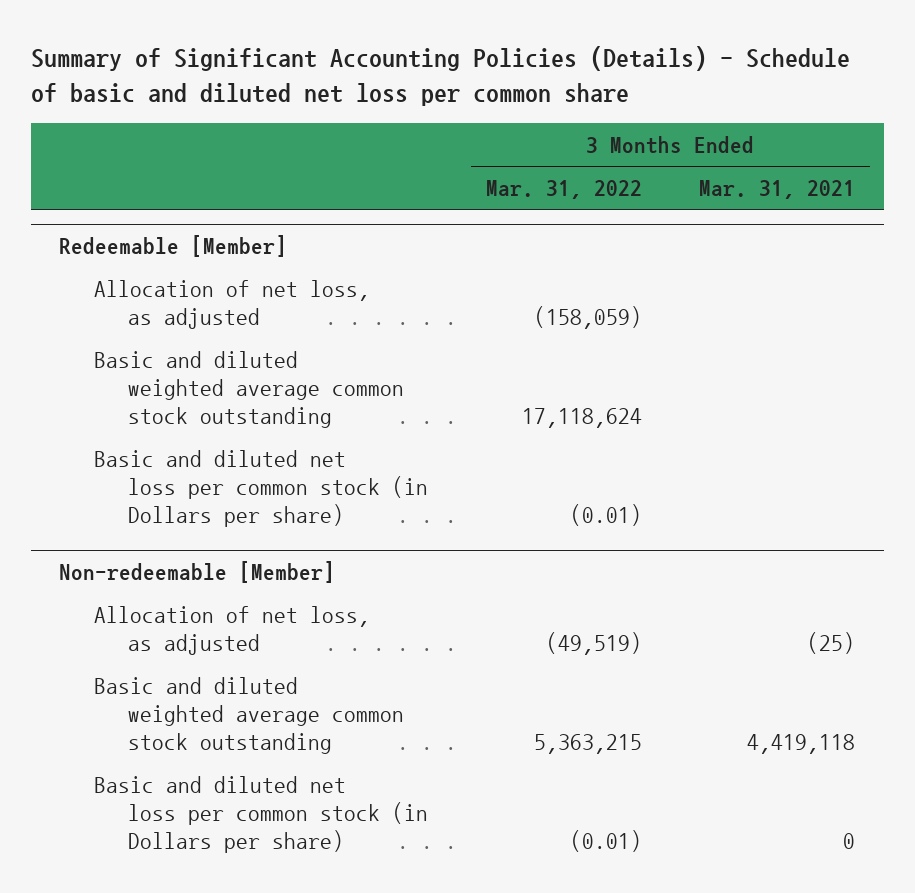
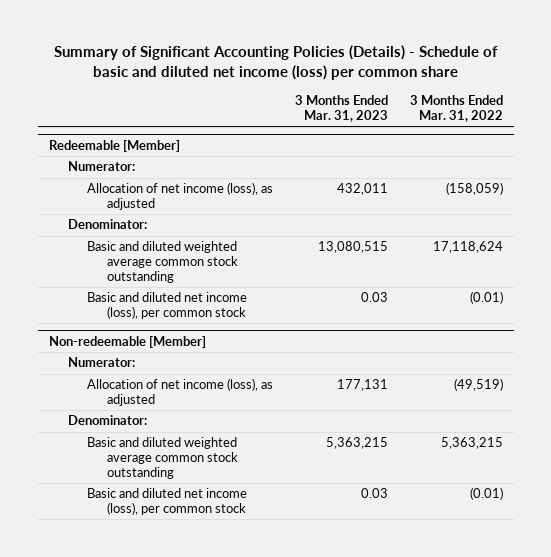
[30,45,850,106] Summary of Significant Accounting Policies (Details) - Schedule of basic and diluted net loss per common share -> [53,45,498,81] Summary of Significant Accounting Policies (Details) - Schedule of basic and diluted net income (loss) per common share
[699,179,856,199] Mar. 31, 2021 -> none
none -> [294,95,388,123] 3 Months Ended Mar. 31, 2023
none -> [67,161,135,172] Numerator:
[93,279,370,329] Allocation of net loss, as adjusted -> [87,182,274,211] Allocation of net income (loss), as adjusted
none -> [67,219,147,230] Denominator:
[93,449,428,527] Basic and diluted net loss per common stock (in Dollars per share) -> [87,292,248,320] Basic and diluted net income (loss), per common stock
none -> [67,357,135,368] Numerator:
[93,605,370,655] Allocation of net loss, as adjusted -> [87,378,274,407] Allocation of net income (loss), as adjusted
none -> [67,415,147,426] Denominator:
[93,775,428,853] Basic and diluted net loss per common stock (in Dollars per share) -> [87,488,248,516] Basic and diluted net income (loss), per common stock

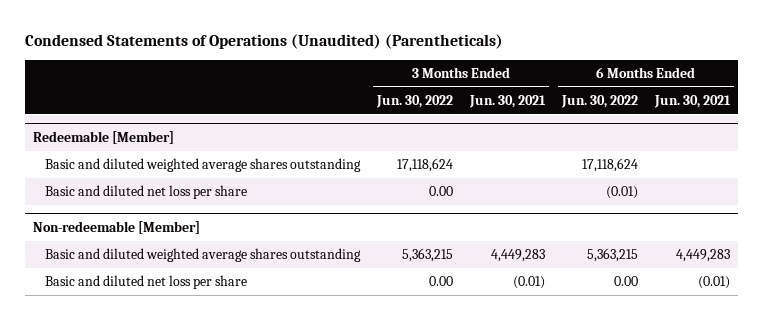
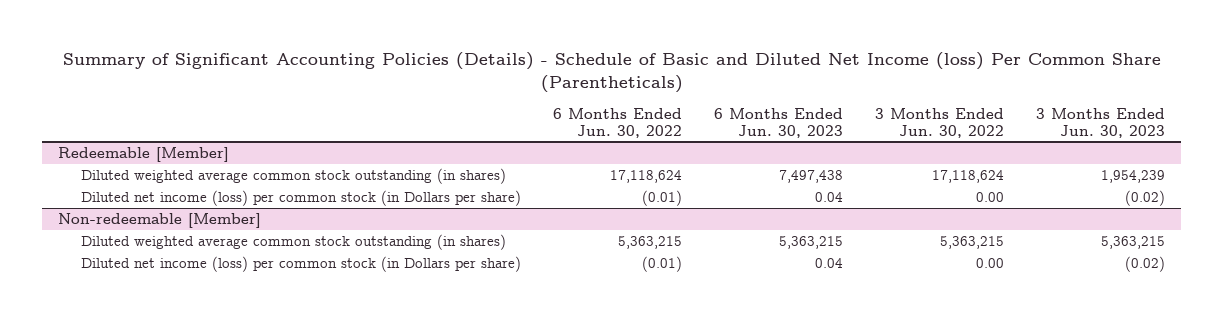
[24,34,503,50] Condensed Statements of Operations (Unaudited) (Parentheticals) -> [62,51,1161,93] Summary of Significant Accounting Policies (Details) - Schedule of Basic and Diluted Net Income (loss) Per Common Share (Parentheticals)
[469,95,547,109] Jun. 30, 2021 -> none
[653,95,731,109] Jun. 30, 2021 -> none
none -> [714,107,844,138] 6 Months Ended Jun. 30, 2023
none -> [1036,107,1166,138] 3 Months Ended Jun. 30, 2023
[45,158,362,173] Basic and diluted weighted average shares outstanding -> [80,168,506,185] Diluted weighted average common stock outstanding (in shares)
[45,185,248,200] Basic and diluted net loss per share -> [80,190,521,207] Diluted net income (loss) per common stock (in Dollars per share)
[45,248,362,263] Basic and diluted weighted average shares outstanding -> [80,234,506,251] Diluted weighted average common stock outstanding (in shares)
[45,275,248,290] Basic and diluted net loss per share -> [80,256,521,273] Diluted net income (loss) per common stock (in Dollars per share)
[614,276,639,287] 0.00 -> [642,256,683,273] (0.01)

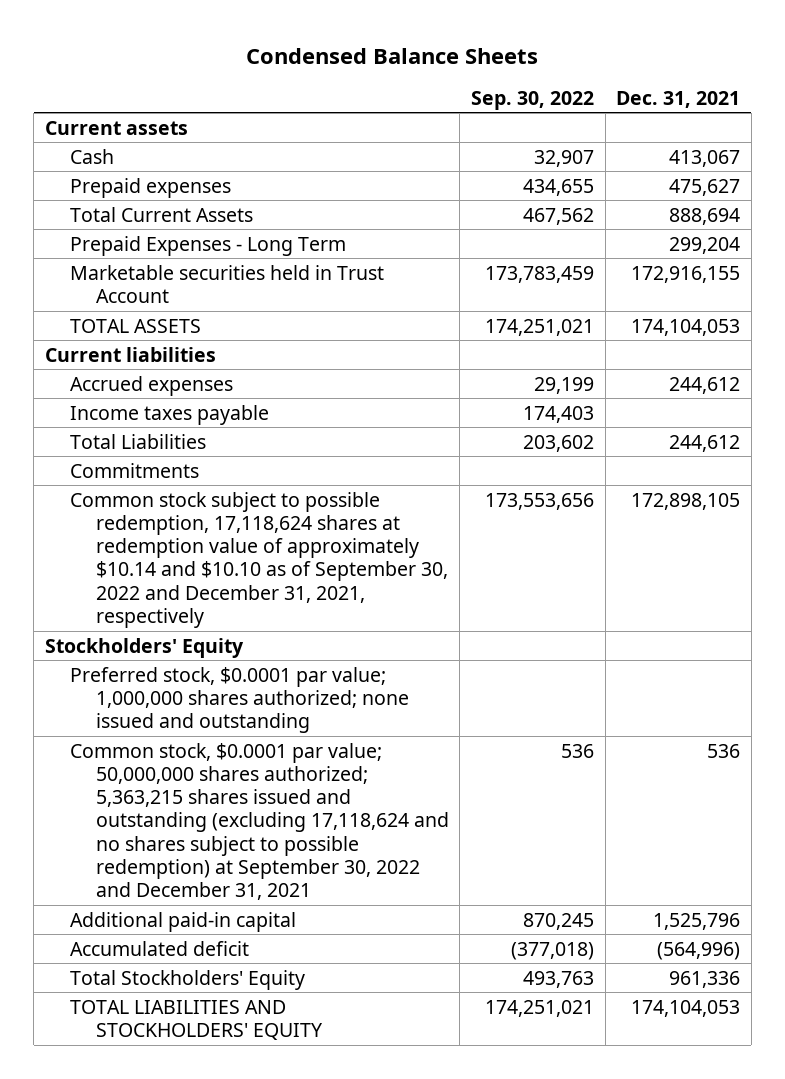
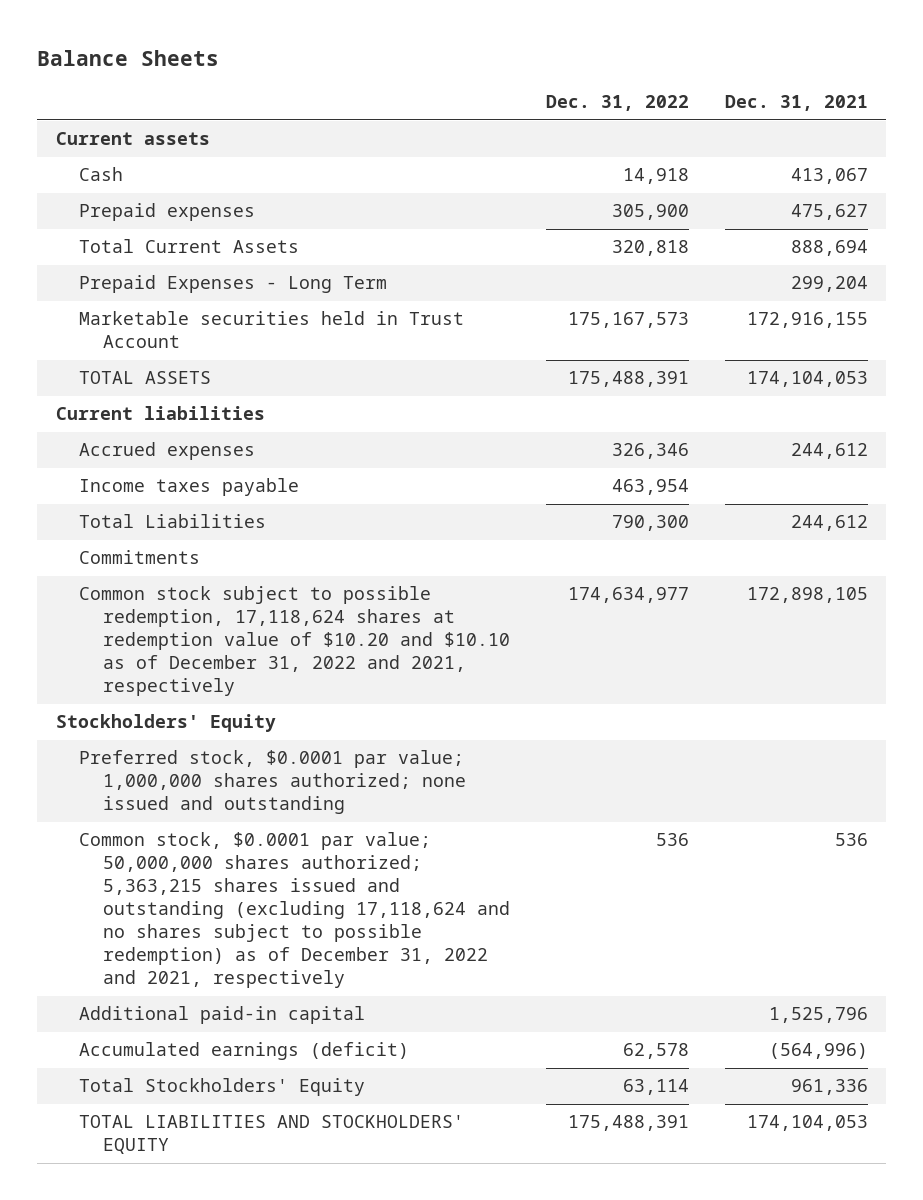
[246,47,539,64] Condensed Balance Sheets -> [37,49,220,66] Balance Sheets
[470,90,594,110] Sep. 30, 2022 -> none
none -> [545,95,689,112] Dec. 31, 2022
[70,491,448,628] Common stock subject to possible redemption, 17,118,624 shares at redemption value of approximately $10.14 and $10.10 as of September 30, 2022 and December 31, 2021, respectively -> [79,586,510,697] Common stock subject to possible redemption, 17,118,624 shares at redemption value of $10.20 and $10.10 as of December 31, 2022 and 2021, respectively
[70,742,449,901] Common stock, $0.0001 par value; 50,000,000 shares authorized; 5,363,215 shares issued and outstanding (excluding 17,118,624 and no shares subject to possible redemption) at September 30, 2022 and December 31, 2021 -> [79,832,510,989] Common stock, $0.0001 par value; 50,000,000 shares authorized; 5,363,215 shares issued and outstanding (excluding 17,118,624 and no shares subject to possible redemption) as of December 31, 2022 and 2021, respectively
[70,940,250,956] Accumulated deficit -> [79,1042,410,1061] Accumulated earnings (deficit)

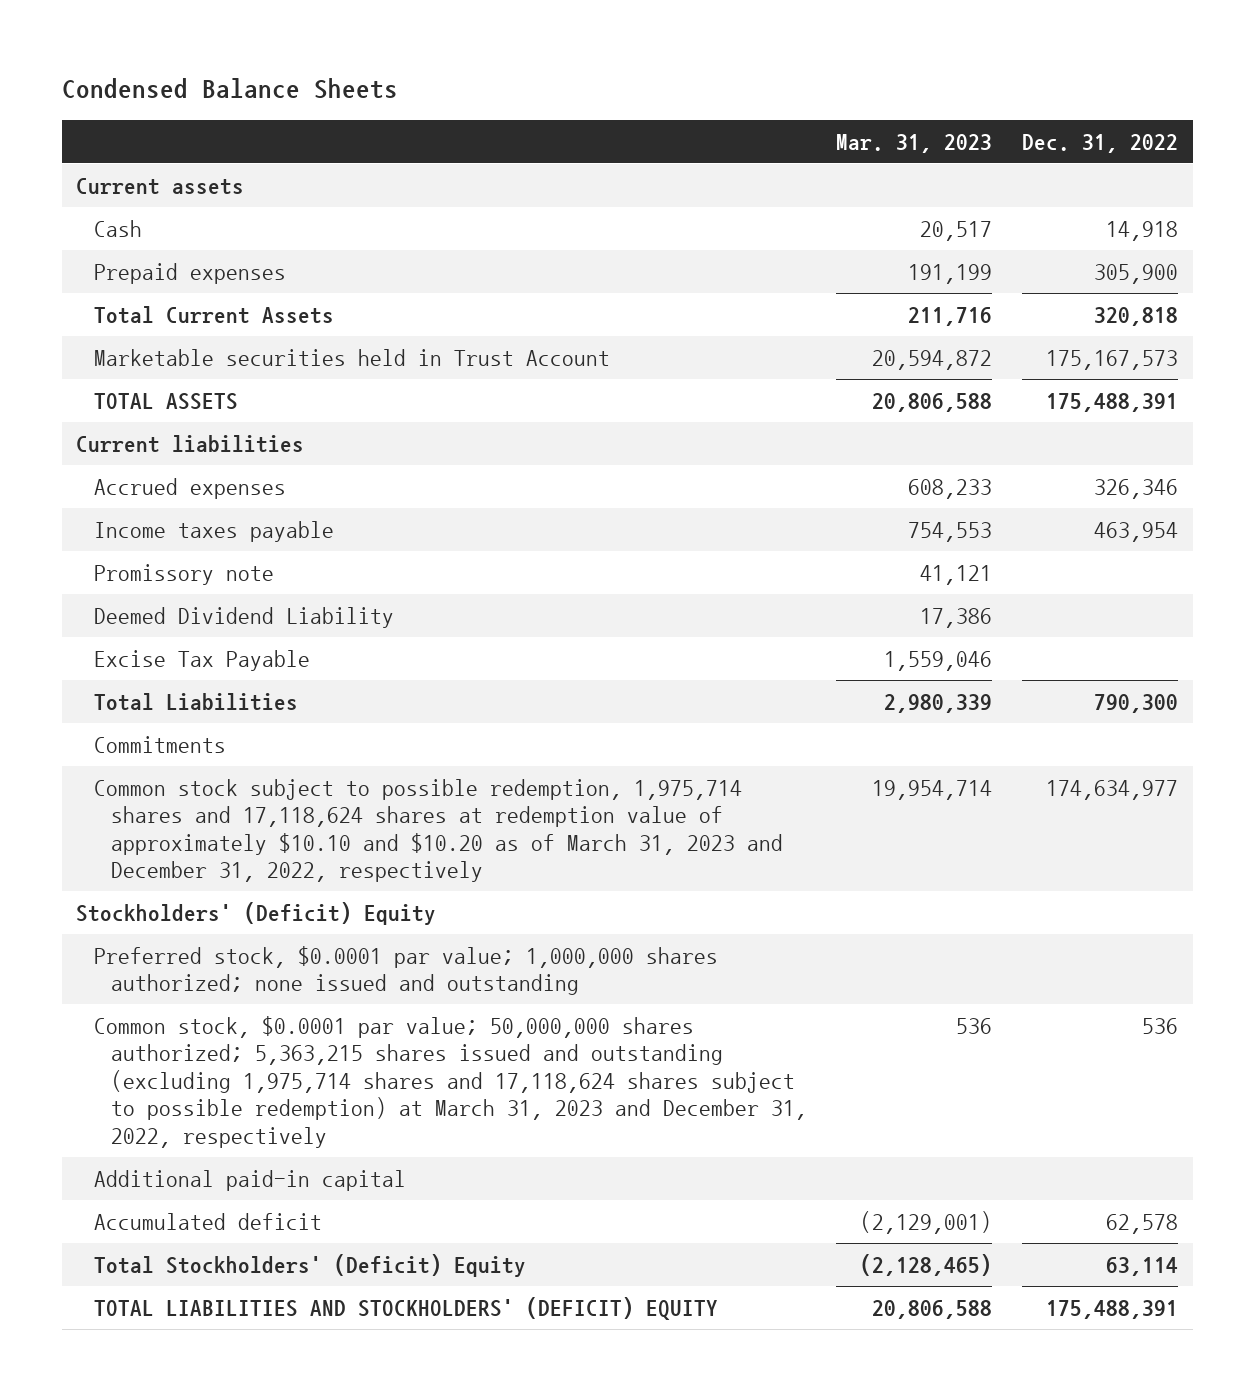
[37,49,220,66] Balance Sheets -> [61,78,398,100] Condensed Balance Sheets
[724,95,868,112] Dec. 31, 2021 -> none
none -> [836,133,993,153] Mar. 31, 2023
[79,275,388,294] Prepaid Expenses - Long Term -> none
none -> [93,563,274,585] Promissory note
none -> [93,606,394,628] Deemed Dividend Liability
none -> [93,649,310,671] Excise Tax Payable
[79,586,510,697] Common stock subject to possible redemption, 17,118,624 shares at redemption value of $10.20 and $10.10 as of December 31, 2022 and 2021, respectively -> [93,778,783,883] Common stock subject to possible redemption, 1,975,714 shares and 17,118,624 shares at redemption value of approximately $10.10 and $10.20 as of March 31, 2023 and December 31, 2022, respectively
[55,714,276,733] Stockholders' Equity -> [76,901,437,925] Stockholders' (Deficit) Equity
[79,832,510,989] Common stock, $0.0001 par value; 50,000,000 shares authorized; 5,363,215 shares issued and outstanding (excluding 17,118,624 and no shares subject to possible redemption) as of December 31, 2022 and 2021, respectively -> [93,1015,807,1149] Common stock, $0.0001 par value; 50,000,000 shares authorized; 5,363,215 shares issued and outstanding (excluding 1,975,714 shares and 17,118,624 shares subject to possible redemption) at March 31, 2023 and December 31, 2022, respectively
[79,1042,410,1061] Accumulated earnings (deficit) -> [93,1212,322,1230] Accumulated deficit
[79,1078,366,1097] Total Stockholders' Equity -> [93,1253,526,1277] Total Stockholders' (Deficit) Equity
[79,1115,465,1155] TOTAL LIABILITIES AND STOCKHOLDERS' EQUITY -> [93,1296,718,1320] TOTAL LIABILITIES AND STOCKHOLDERS' (DEFICIT) EQUITY

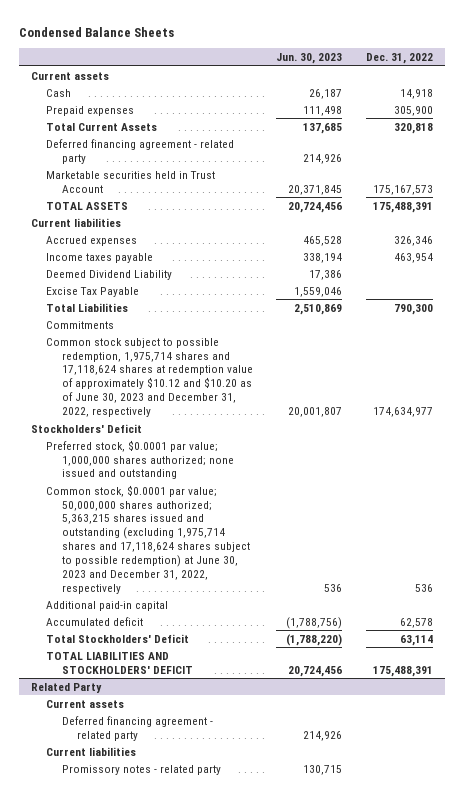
[836,133,993,153] Mar. 31, 2023 -> none
none -> [276,53,343,65] Jun. 30, 2023
none -> [46,138,235,164] Deferred financing agreement - related party
[93,563,274,585] Promissory note -> none
[93,778,783,883] Common stock subject to possible redemption, 1,975,714 shares and 17,118,624 shares at redemption value of approximately $10.10 and $10.20 as of March 31, 2023 and December 31, 2022, respectively -> [46,337,253,418] Common stock subject to possible redemption, 1,975,714 shares and 17,118,624 shares at redemption value of approximately $10.12 and $10.20 as of June 30, 2023 and December 31, 2022, respectively
[76,901,437,925] Stockholders' (Deficit) Equity -> [30,423,142,433] Stockholders' Deficit
[93,1015,807,1149] Common stock, $0.0001 par value; 50,000,000 shares authorized; 5,363,215 shares issued and outstanding (excluding 1,975,714 shares and 17,118,624 shares subject to possible redemption) at March 31, 2023 and December 31, 2022, respectively -> [46,484,250,594] Common stock, $0.0001 par value; 50,000,000 shares authorized; 5,363,215 shares issued and outstanding (excluding 1,975,714 shares and 17,118,624 shares subject to possible redemption) at June 30, 2023 and December 31, 2022, respectively
[93,1253,526,1277] Total Stockholders' (Deficit) Equity -> [46,633,190,643] Total Stockholders' Deficit
[93,1296,718,1320] TOTAL LIABILITIES AND STOCKHOLDERS' (DEFICIT) EQUITY -> [46,651,193,674] TOTAL LIABILITIES AND STOCKHOLDERS' DEFICIT
none -> [30,682,102,693] Related Party
none -> [46,699,125,708] Current assets
none -> [61,715,213,741] Deferred financing agreement - related party
none -> [46,746,137,756] Current liabilities
none -> [61,764,221,775] Promissory notes - related party

